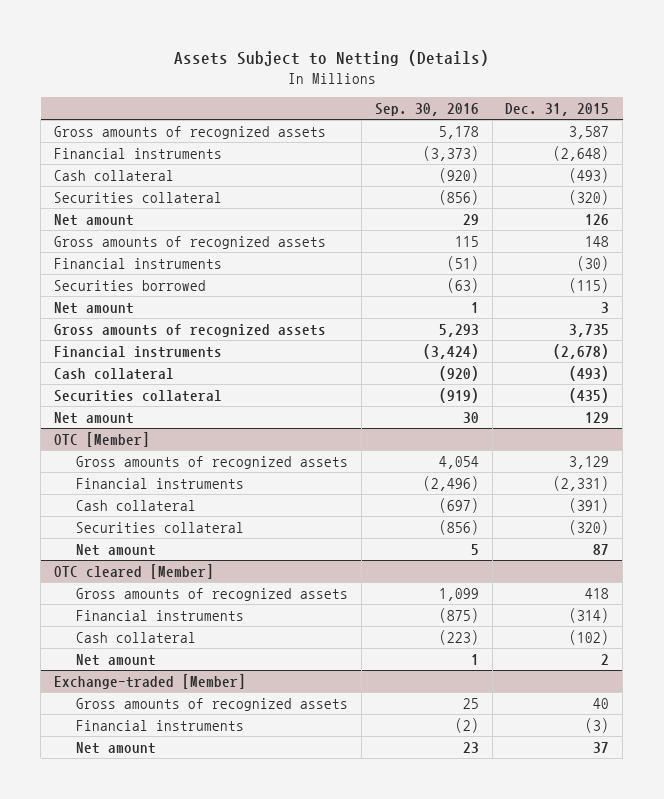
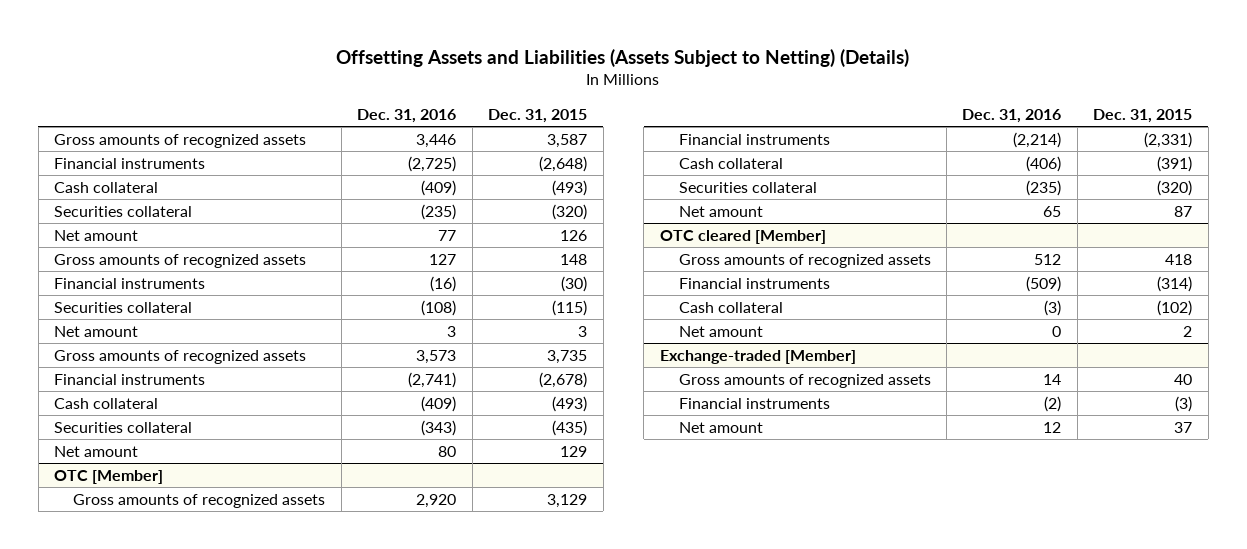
[173,50,489,67] Assets Subject to Netting (Details) -> [336,48,910,67] Offsetting Assets and Liabilities (Assets Subject to Netting) (Details)
[374,102,479,116] Sep. 30, 2016 -> none
none -> [357,108,457,123] Dec. 31, 2016
[54,279,207,291] Securities borrowed -> [54,302,193,314] Securities collateral

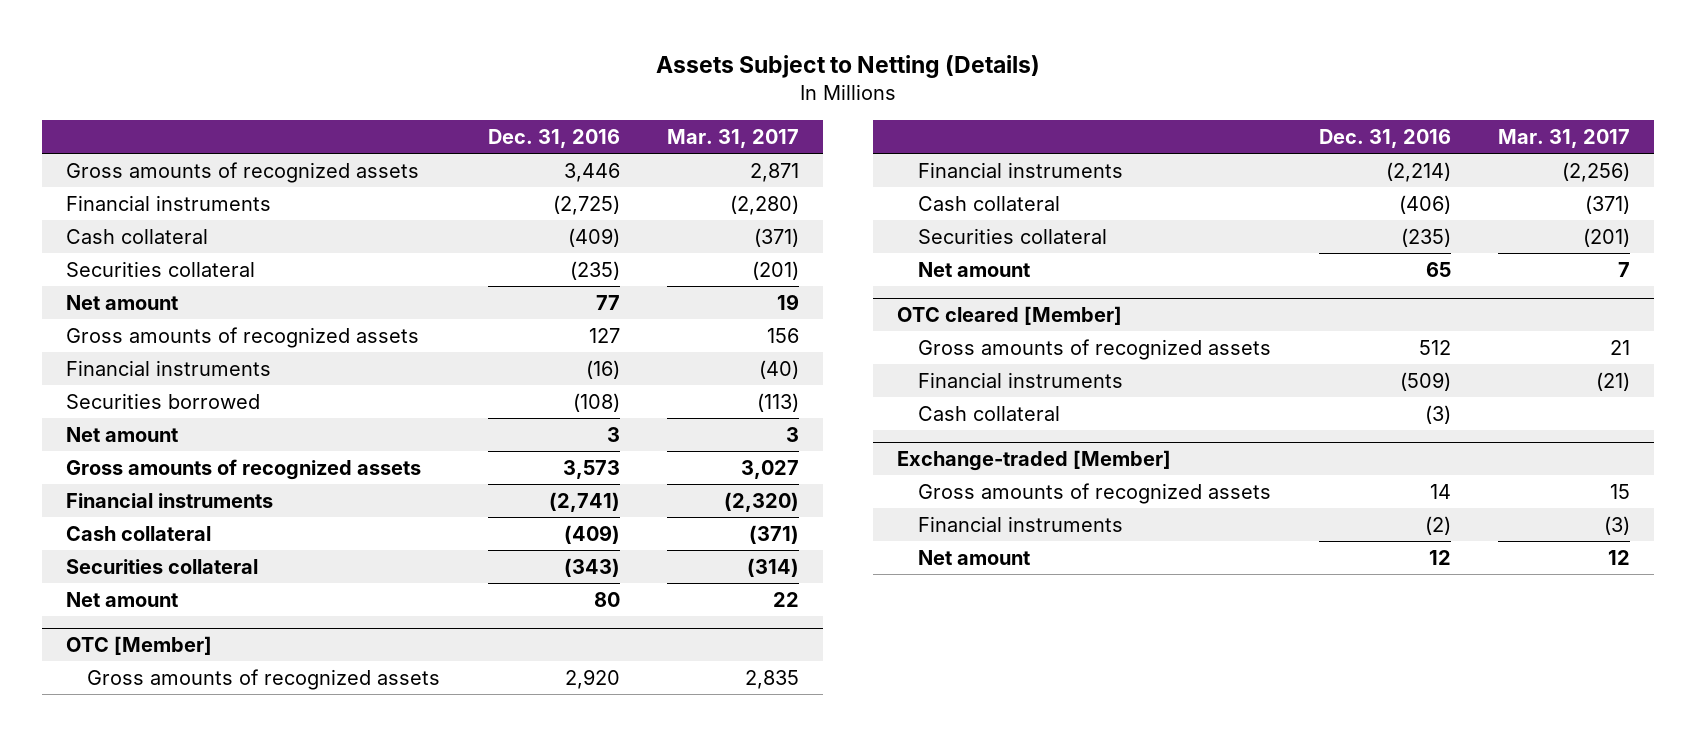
[336,48,910,67] Offsetting Assets and Liabilities (Assets Subject to Netting) (Details) -> [656,55,1041,79] Assets Subject to Netting (Details)
[488,108,588,123] Dec. 31, 2015 -> none
none -> [667,128,800,148] Mar. 31, 2017
[54,302,193,314] Securities collateral -> [66,392,261,409] Securities borrowed
[678,326,763,338] Net amount -> none

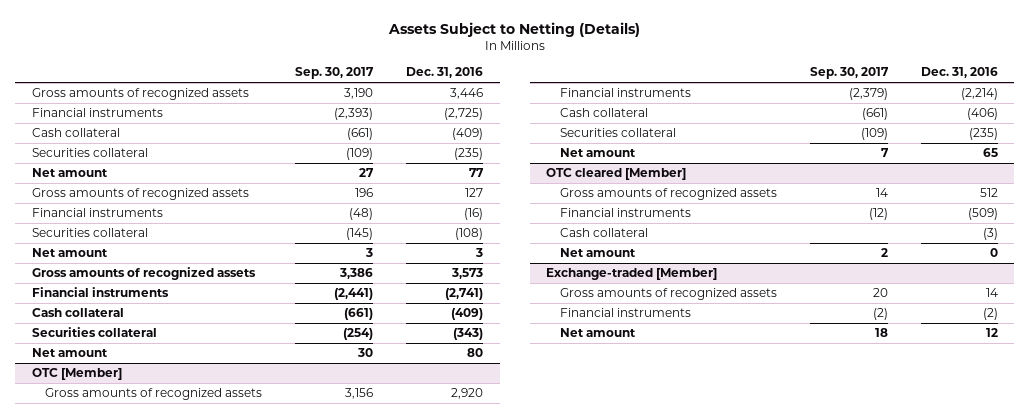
[667,128,800,148] Mar. 31, 2017 -> none
none -> [295,67,375,80] Sep. 30, 2017
[66,392,261,409] Securities borrowed -> [31,228,148,238] Securities collateral
none -> [559,248,636,258] Net amount

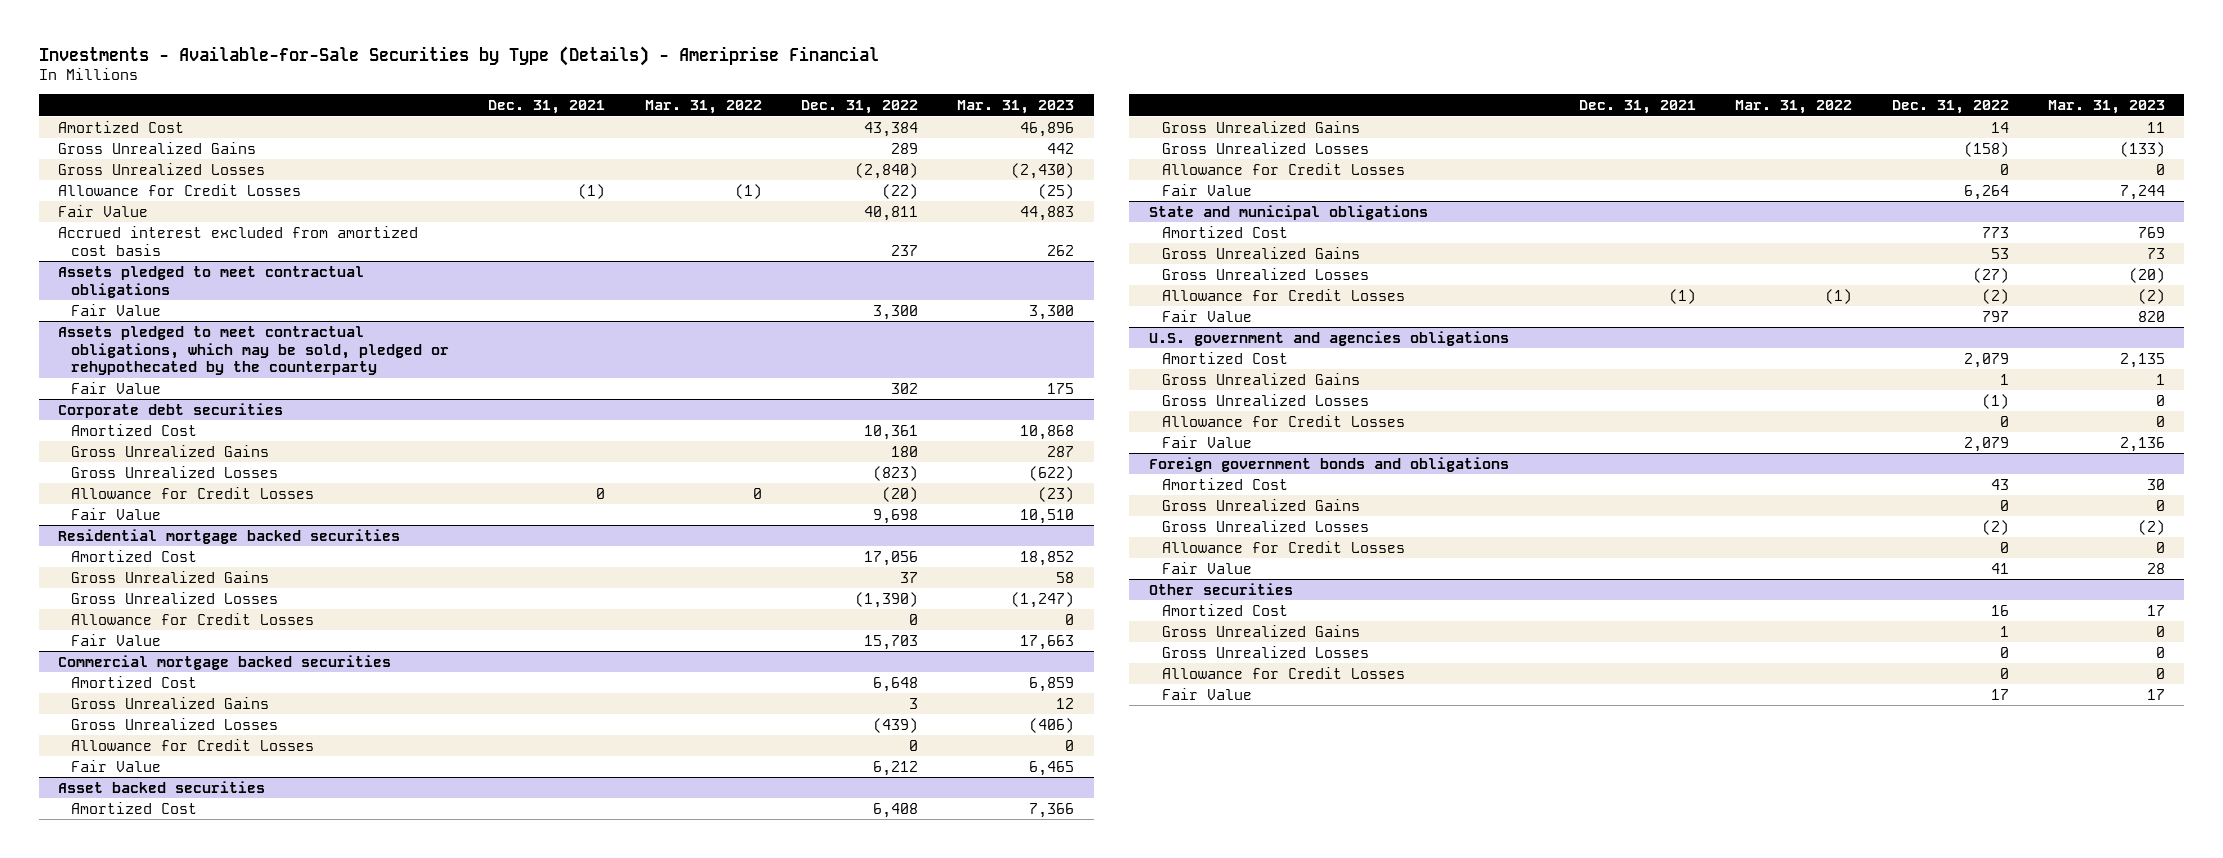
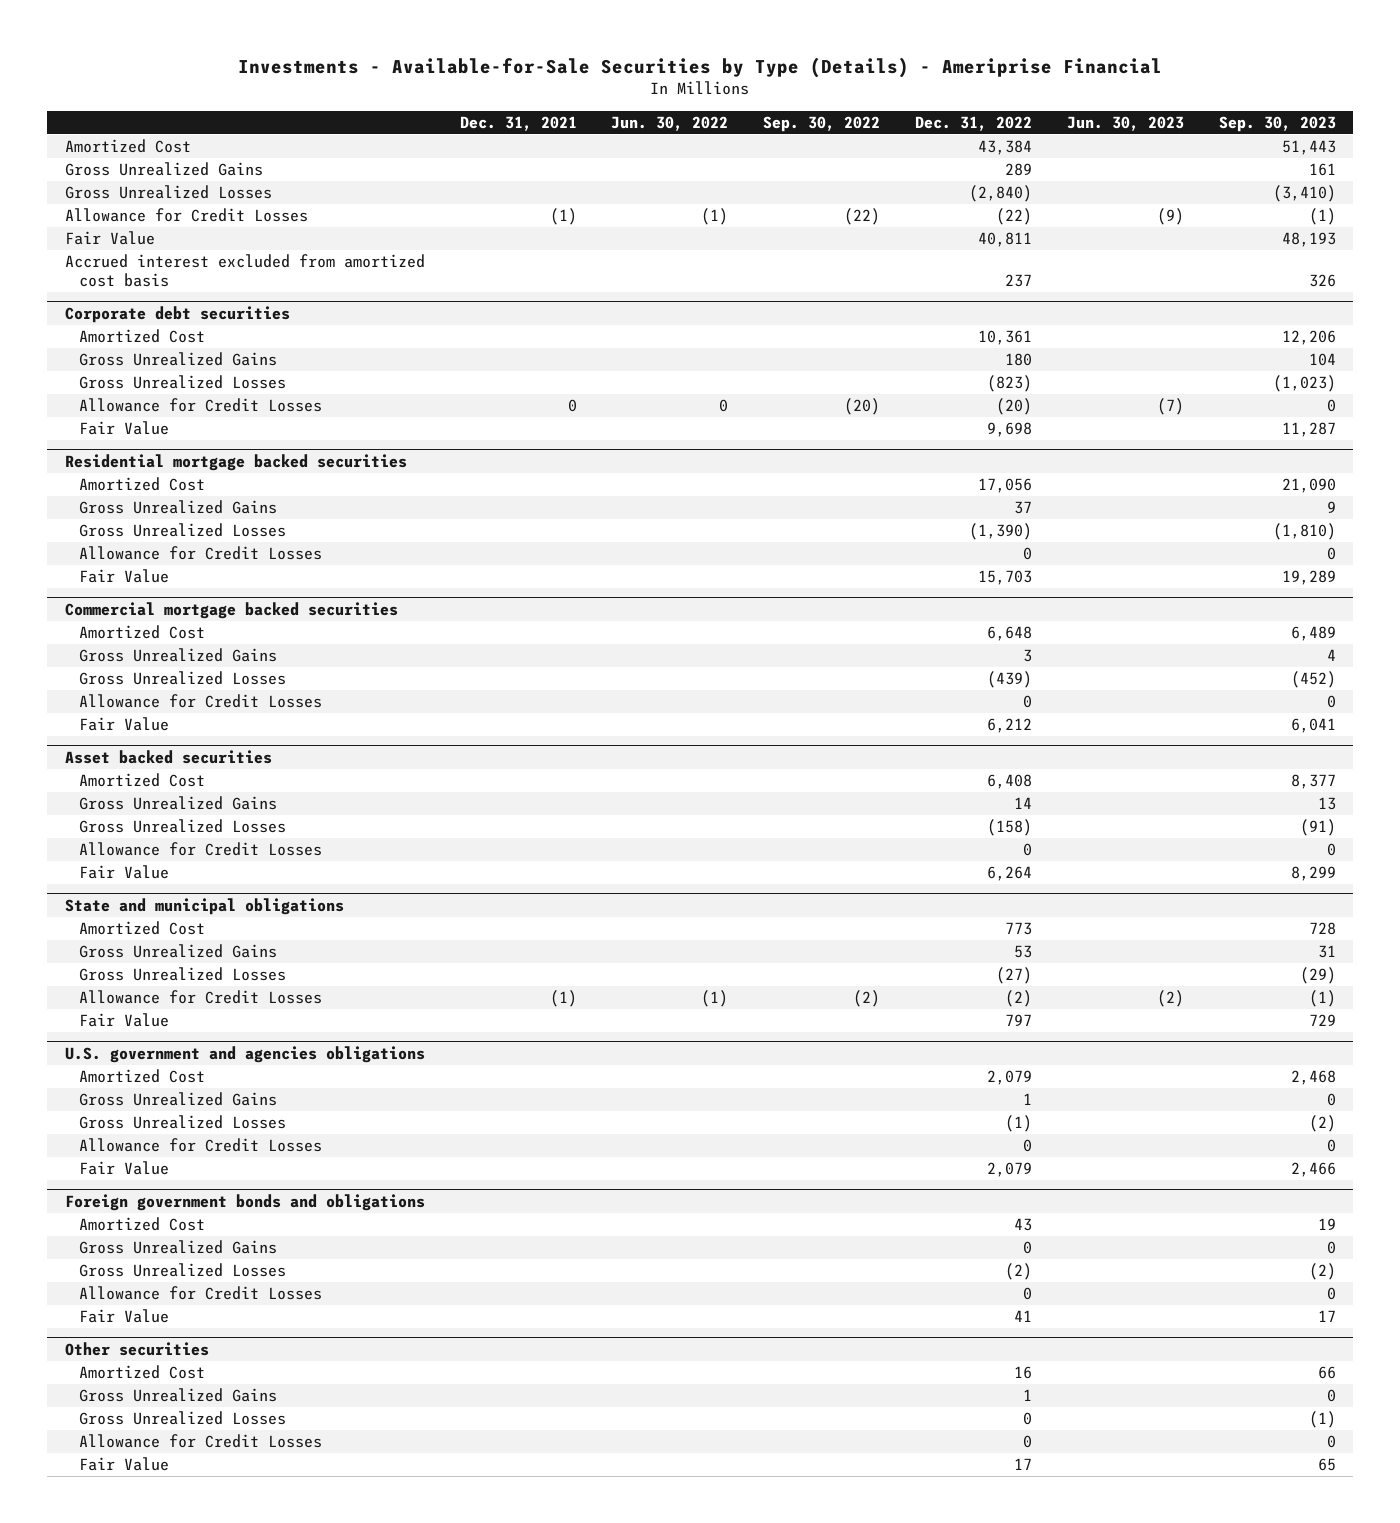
[644,100,762,115] Mar. 31, 2022 -> none
[957,100,1075,115] Mar. 31, 2023 -> none
none -> [611,115,729,131] Jun. 30, 2022
none -> [763,115,881,132] Sep. 30, 2022
none -> [1066,115,1184,131] Jun. 30, 2023
none -> [1218,115,1336,132] Sep. 30, 2023
[58,265,365,298] Assets pledged to meet contractual obligations -> none
[71,303,162,316] Fair Value -> none
[58,325,450,376] Assets pledged to meet contractual obligations, which may be sold, pledged or rehypothecated by the counterparty -> none
[71,381,162,394] Fair Value -> none

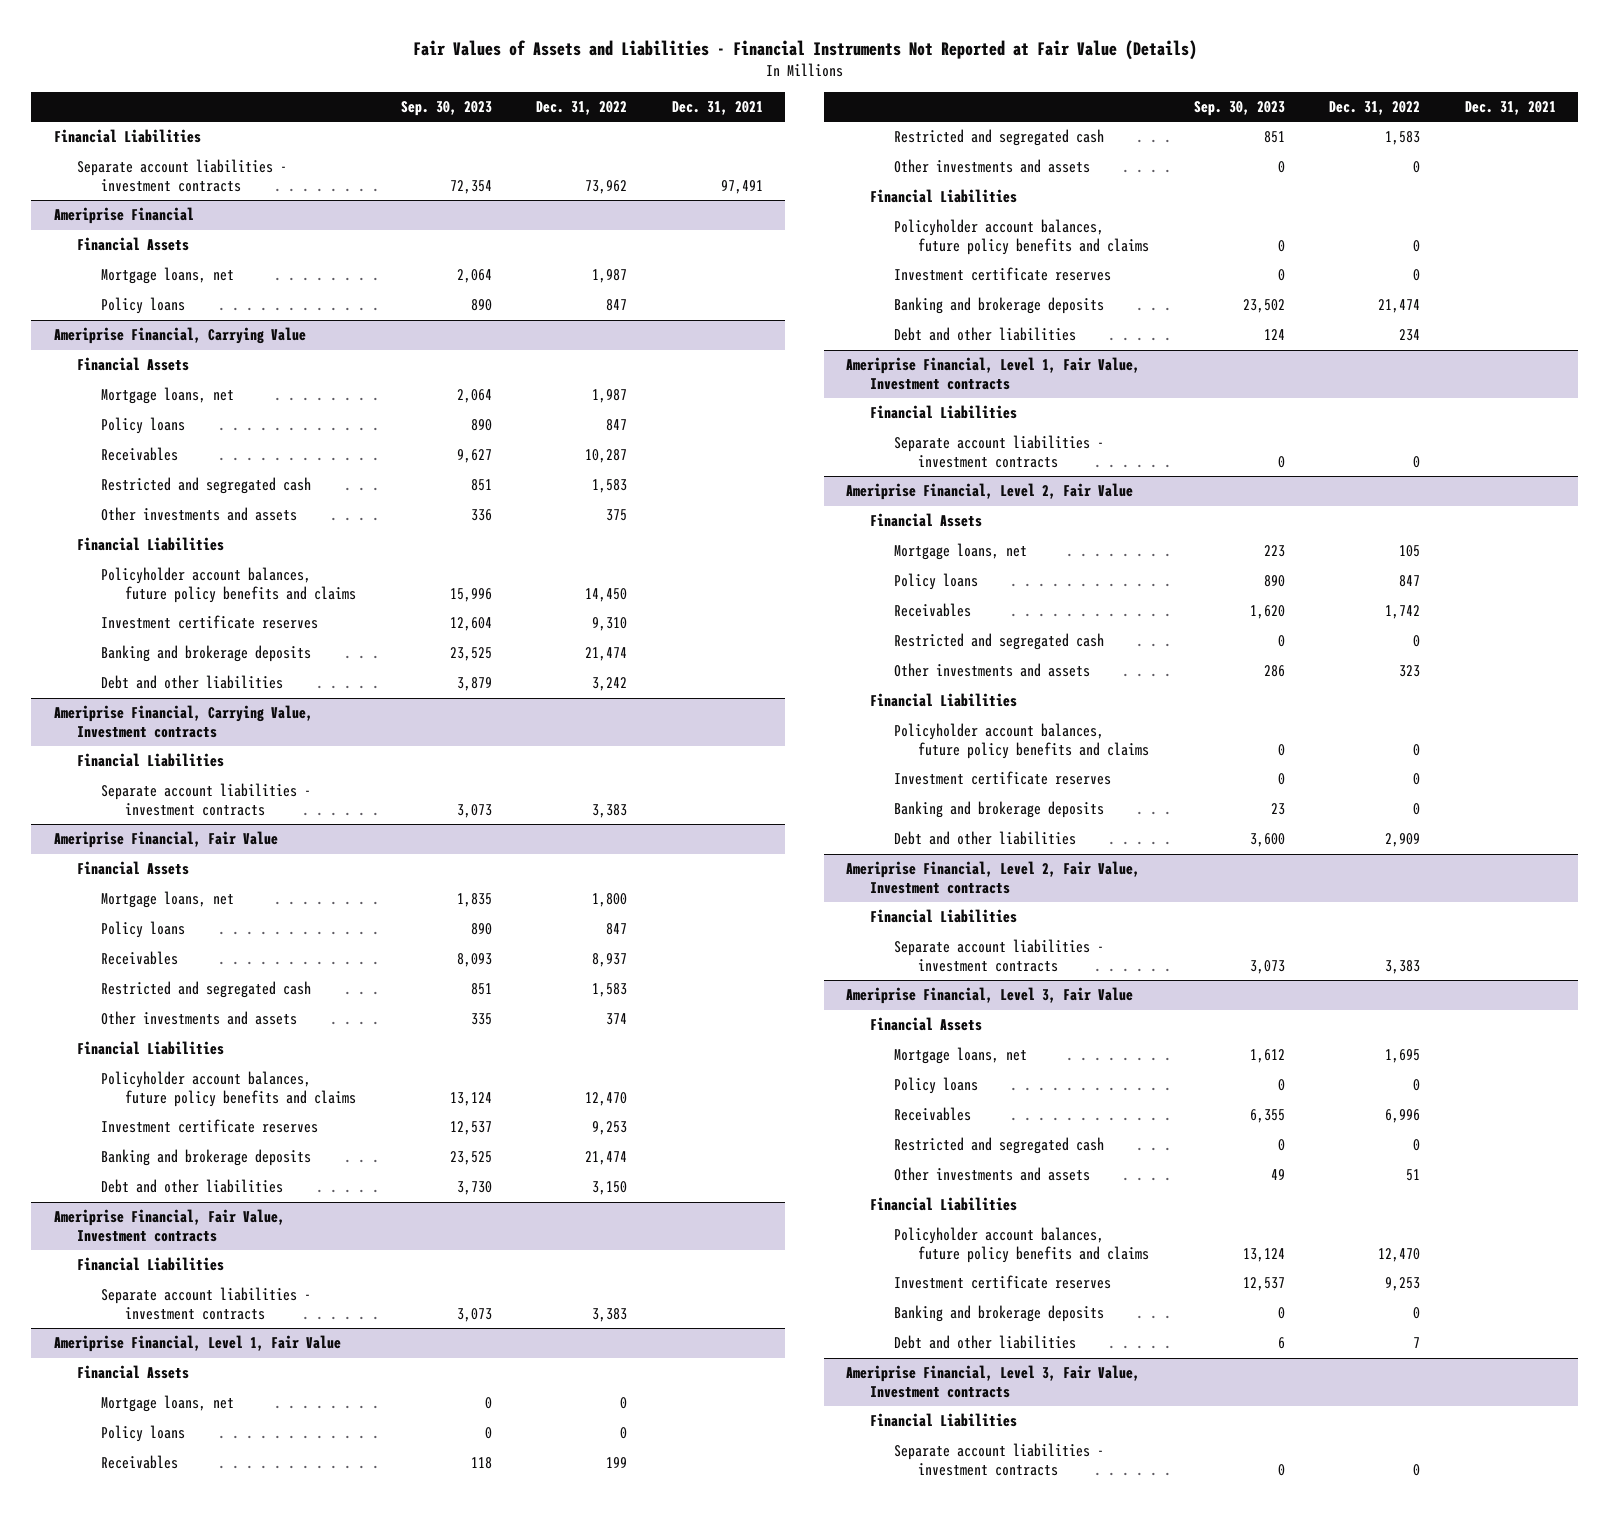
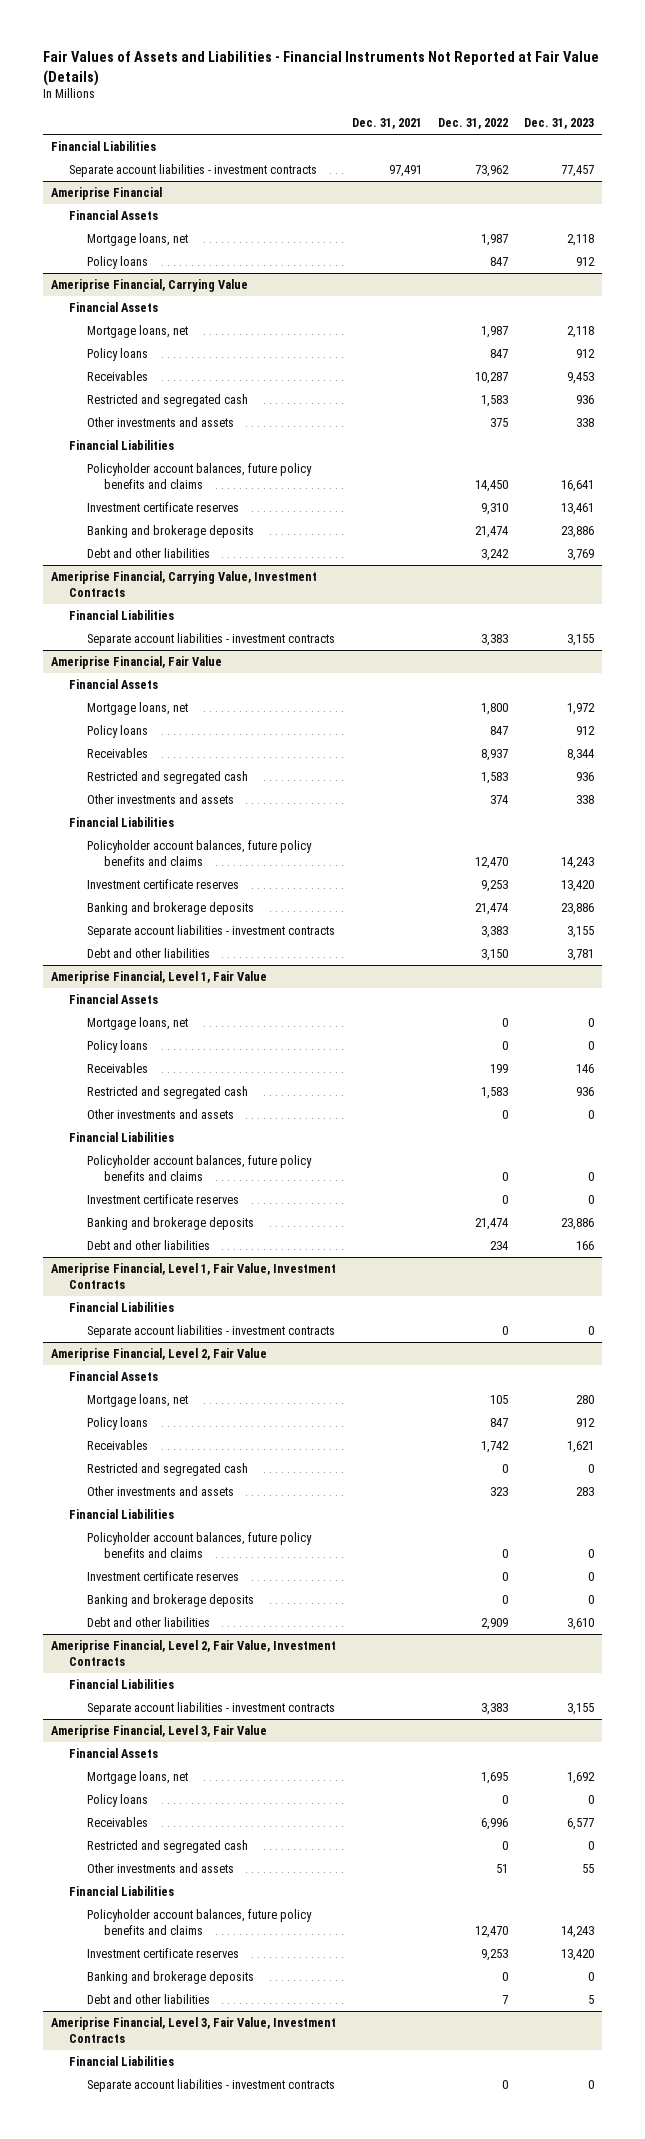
[400,100,492,116] Sep. 30, 2023 -> none
none -> [524,118,595,130] Dec. 31, 2023
[53,705,313,738] Ameriprise Financial, Carrying Value, Investment contracts -> [50,571,317,597] Ameriprise Financial, Carrying Value, Investment Contracts
[53,1209,285,1242] Ameriprise Financial, Fair Value, Investment contracts -> none
[77,1257,225,1272] Financial Liabilities -> none
[101,1179,284,1194] Debt and other liabilities -> [86,948,210,959] Debt and other liabilities
[846,357,1141,390] Ameriprise Financial, Level 1, Fair Value, Investment contracts -> [50,1263,336,1289] Ameriprise Financial, Level 1, Fair Value, Investment Contracts
[846,861,1141,894] Ameriprise Financial, Level 2, Fair Value, Investment contracts -> [50,1640,336,1666] Ameriprise Financial, Level 2, Fair Value, Investment Contracts
[846,1365,1141,1398] Ameriprise Financial, Level 3, Fair Value, Investment contracts -> [50,2017,336,2043] Ameriprise Financial, Level 3, Fair Value, Investment Contracts

